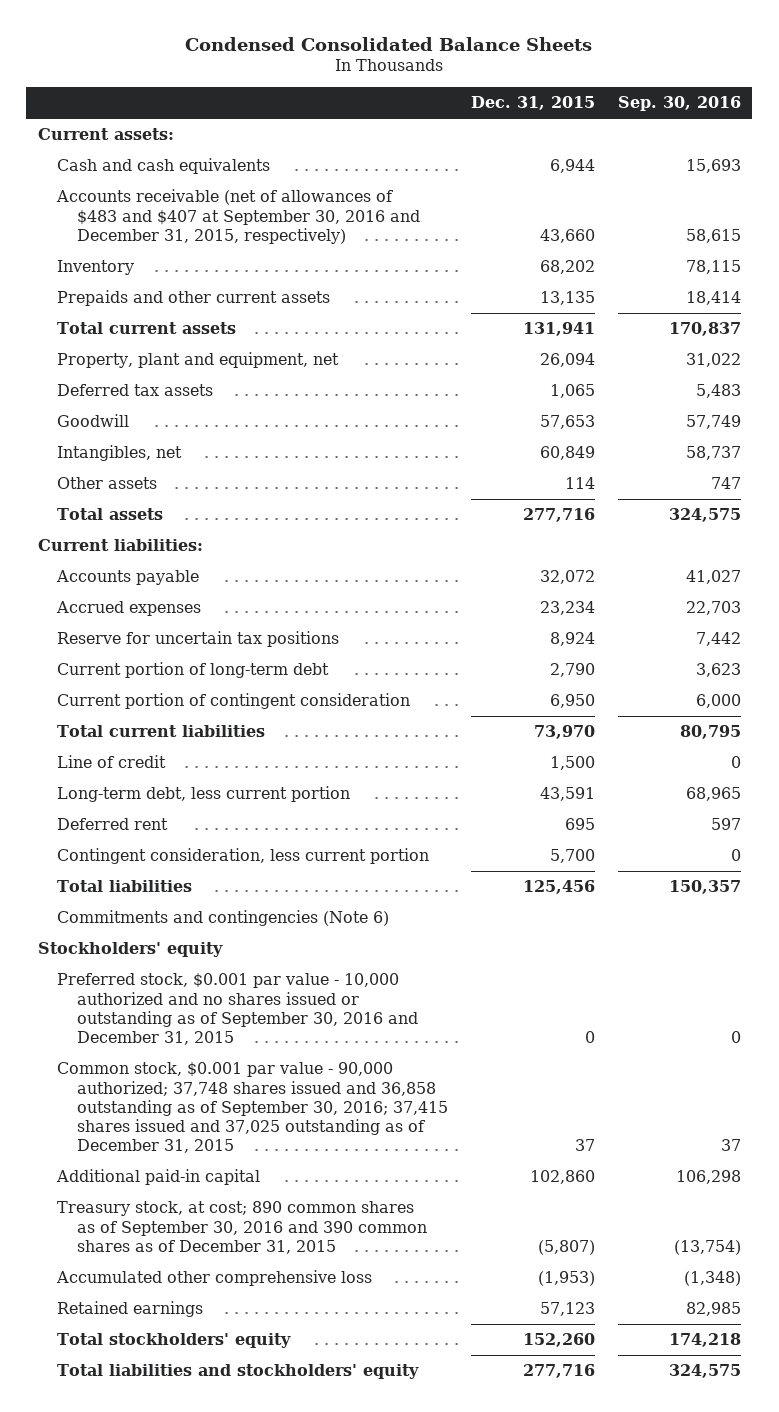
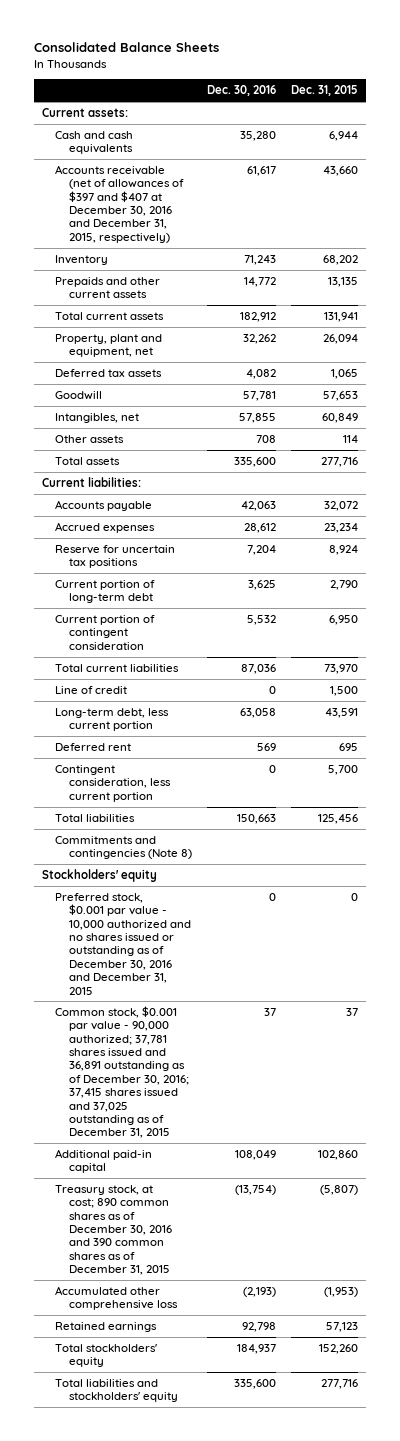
[185,36,593,51] Condensed Consolidated Balance Sheets -> [34,42,220,53] Consolidated Balance Sheets
[617,96,741,112] Sep. 30, 2016 -> none
none -> [206,85,276,97] Dec. 30, 2016
[56,189,420,244] Accounts receivable (net of allowances of $483 and $407 at September 30, 2016 and December 31, 2015, respectively) -> [55,165,184,243] Accounts receivable (net of allowances of $397 and $407 at December 30, 2016 and December 31, 2015, respectively)
[57,910,390,927] Commitments and contingencies (Note 6) -> [55,836,192,860] Commitments and contingencies (Note 8)
[57,973,418,1045] Preferred stock, $0.001 par value - 10,000 authorized and no shares issued or outstanding as of September 30, 2016 and December 31, 2015 -> [55,893,191,995] Preferred stock, $0.001 par value - 10,000 authorized and no shares issued or outstanding as of December 30, 2016 and December 31, 2015
[57,1062,448,1154] Common stock, $0.001 par value - 90,000 authorized; 37,748 shares issued and 36,858 outstanding as of September 30, 2016; 37,415 shares issued and 37,025 outstanding as of December 31, 2015 -> [55,1006,189,1139] Common stock, $0.001 par value - 90,000 authorized; 37,781 shares issued and 36,891 outstanding as of December 30, 2016; 37,415 shares issued and 37,025 outstanding as of December 31, 2015
[57,1201,427,1254] Treasury stock, at cost; 890 common shares as of September 30, 2016 and 390 common shares as of December 31, 2015 -> [55,1185,172,1276] Treasury stock, at cost; 890 common shares as of December 30, 2016 and 390 common shares as of December 31, 2015

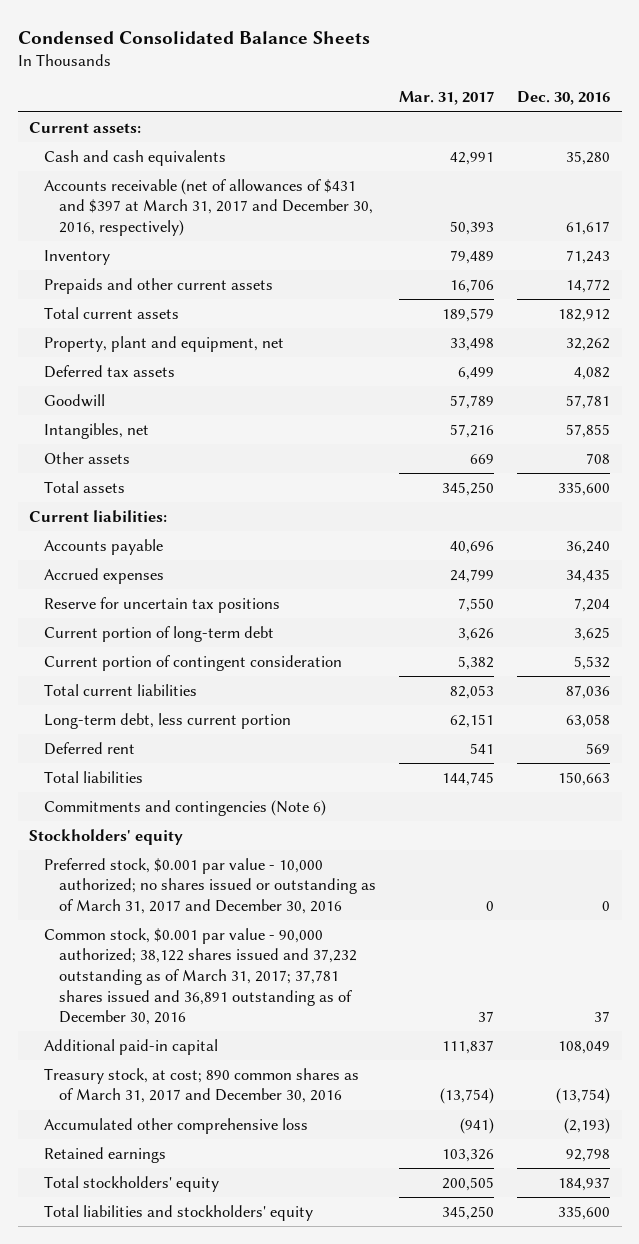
[34,42,220,53] Consolidated Balance Sheets -> [17,30,370,44] Condensed Consolidated Balance Sheets
[291,85,359,97] Dec. 31, 2015 -> none
none -> [398,91,494,106] Mar. 31, 2017
[55,165,184,243] Accounts receivable (net of allowances of $397 and $407 at December 30, 2016 and December 31, 2015, respectively) -> [44,178,373,237] Accounts receivable (net of allowances of $431 and $397 at March 31, 2017 and December 30, 2016, respectively)
[240,501,276,512] 42,063 -> [566,540,611,554] 36,240
[243,523,276,534] 28,612 -> [566,568,611,583] 34,435
[55,686,128,695] Line of credit -> none
[55,765,171,802] Contingent consideration, less current portion -> none
[55,836,192,860] Commitments and contingencies (Note 8) -> [44,799,327,816] Commitments and contingencies (Note 6)
[55,893,191,995] Preferred stock, $0.001 par value - 10,000 authorized and no shares issued or outstanding as of December 30, 2016 and December 31, 2015 -> [44,857,376,915] Preferred stock, $0.001 par value - 10,000 authorized; no shares issued or outstanding as of March 31, 2017 and December 30, 2016
[55,1006,189,1139] Common stock, $0.001 par value - 90,000 authorized; 37,781 shares issued and 36,891 outstanding as of December 30, 2016; 37,415 shares issued and 37,025 outstanding as of December 31, 2015 -> [44,927,357,1026] Common stock, $0.001 par value - 90,000 authorized; 38,122 shares issued and 37,232 outstanding as of March 31, 2017; 37,781 shares issued and 36,891 outstanding as of December 30, 2016
[55,1185,172,1276] Treasury stock, at cost; 890 common shares as of December 30, 2016 and 390 common shares as of December 31, 2015 -> [44,1067,360,1104] Treasury stock, at cost; 890 common shares as of March 31, 2017 and December 30, 2016

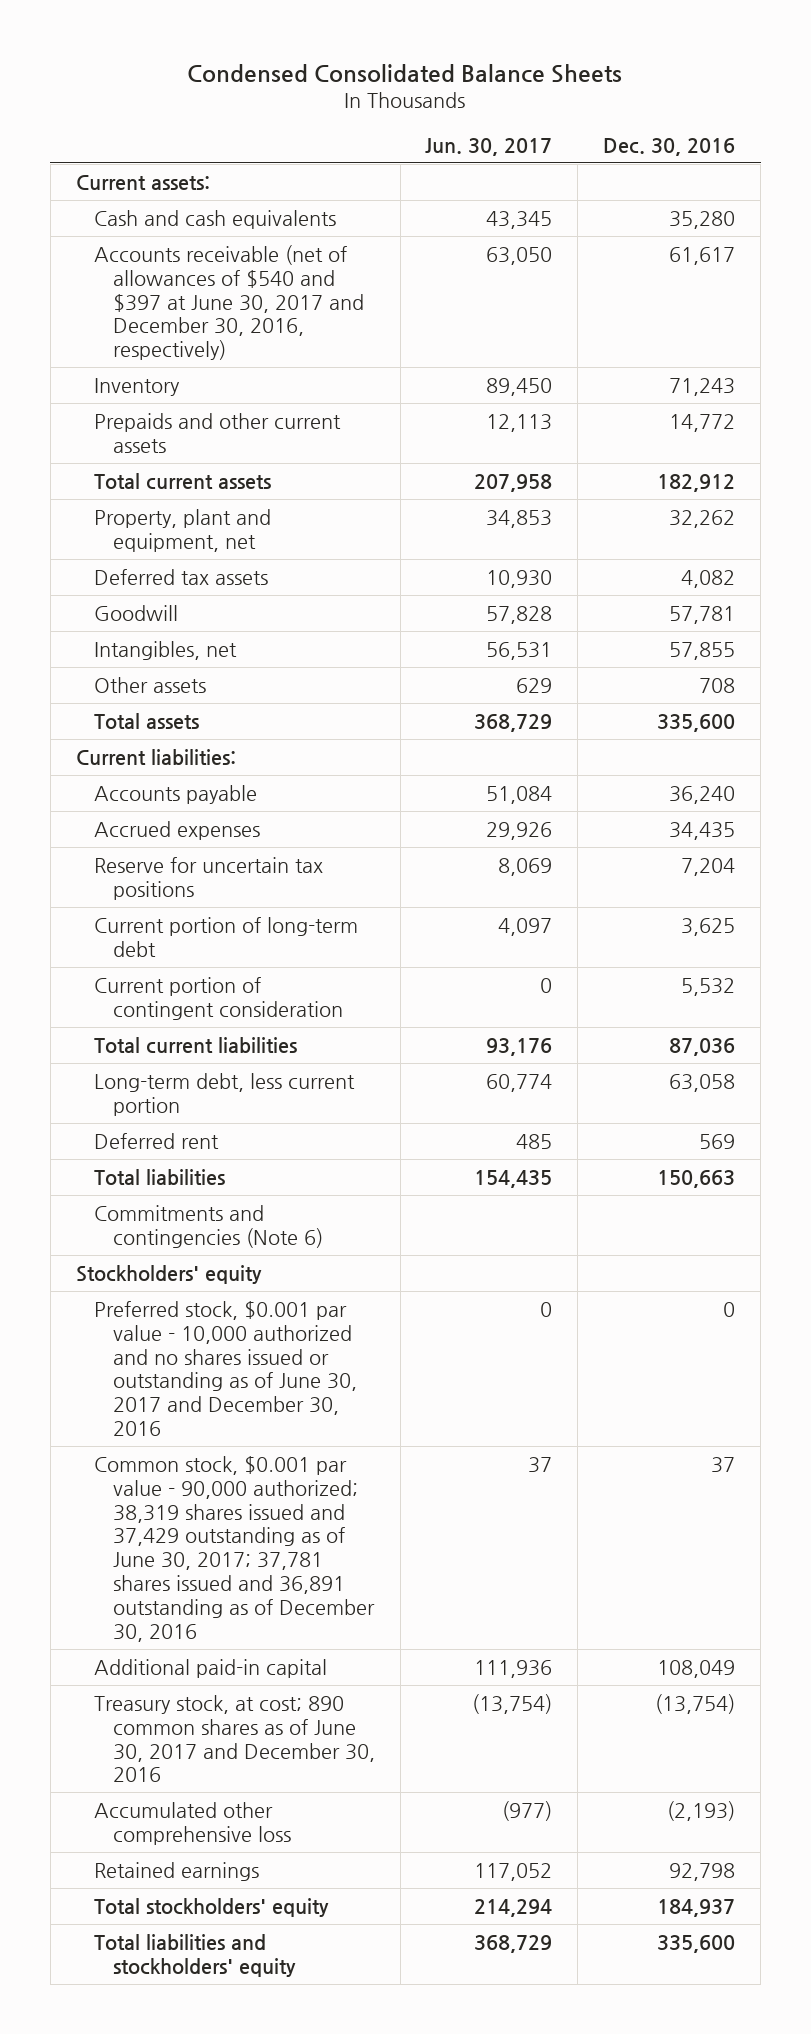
[398,91,494,106] Mar. 31, 2017 -> none
none -> [425,137,553,156] Jun. 30, 2017
[44,178,373,237] Accounts receivable (net of allowances of $431 and $397 at March 31, 2017 and December 30, 2016, respectively) -> [94,244,364,361] Accounts receivable (net of allowances of $540 and $397 at June 30, 2017 and December 30, 2016, respectively)
[44,857,376,915] Preferred stock, $0.001 par value - 10,000 authorized; no shares issued or outstanding as of March 31, 2017 and December 30, 2016 -> [94,1300,357,1437] Preferred stock, $0.001 par value - 10,000 authorized and no shares issued or outstanding as of June 30, 2017 and December 30, 2016
[44,927,357,1026] Common stock, $0.001 par value - 90,000 authorized; 38,122 shares issued and 37,232 outstanding as of March 31, 2017; 37,781 shares issued and 36,891 outstanding as of December 30, 2016 -> [94,1455,375,1642] Common stock, $0.001 par value - 90,000 authorized; 38,319 shares issued and 37,429 outstanding as of June 30, 2017; 37,781 shares issued and 36,891 outstanding as of December 30, 2016
[44,1067,360,1104] Treasury stock, at cost; 890 common shares as of March 31, 2017 and December 30, 2016 -> [94,1694,375,1783] Treasury stock, at cost; 890 common shares as of June 30, 2017 and December 30, 2016

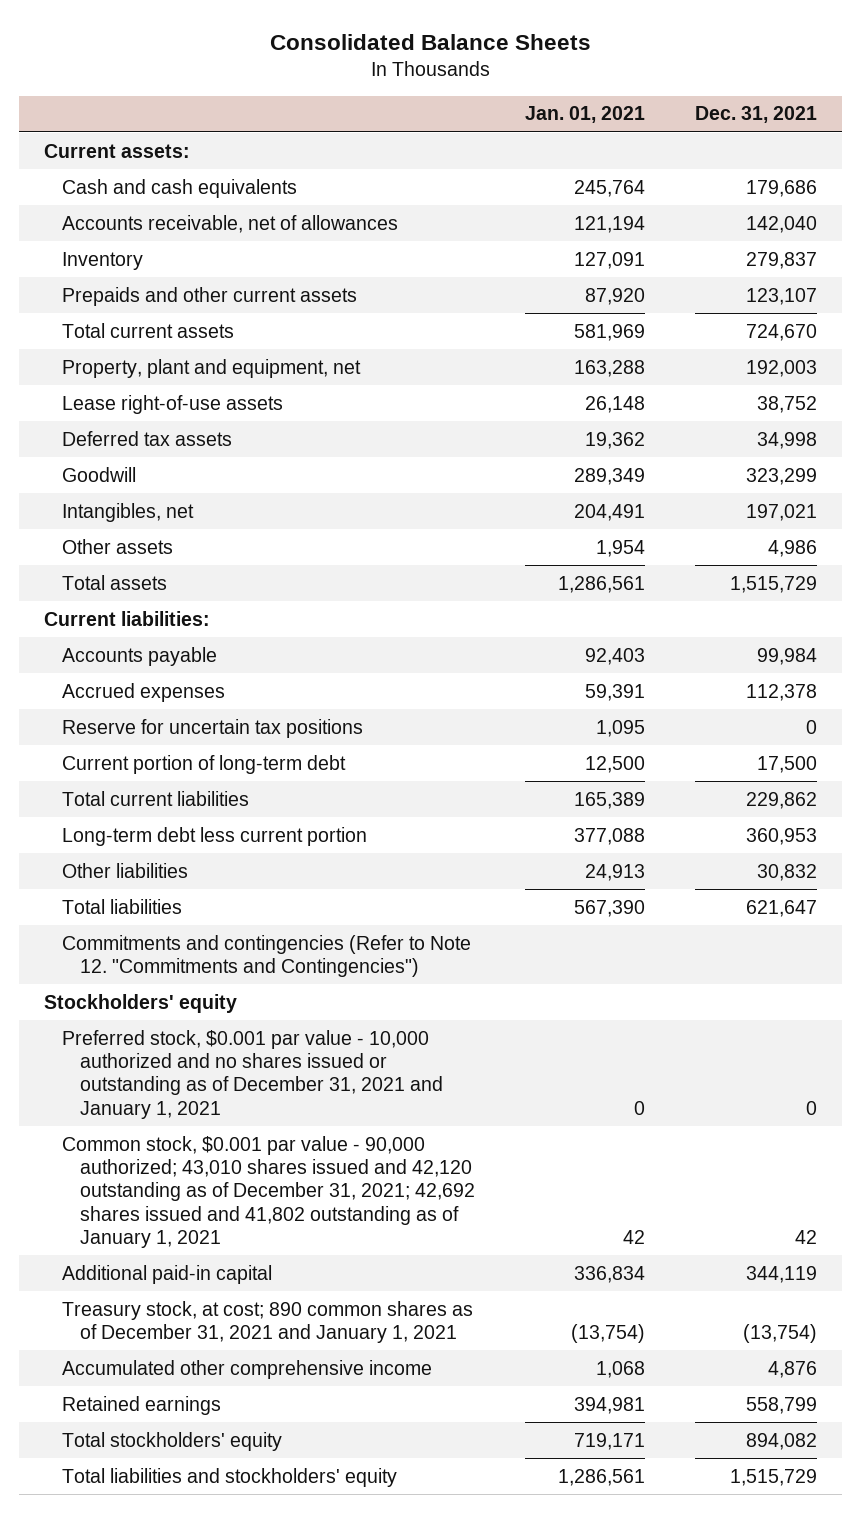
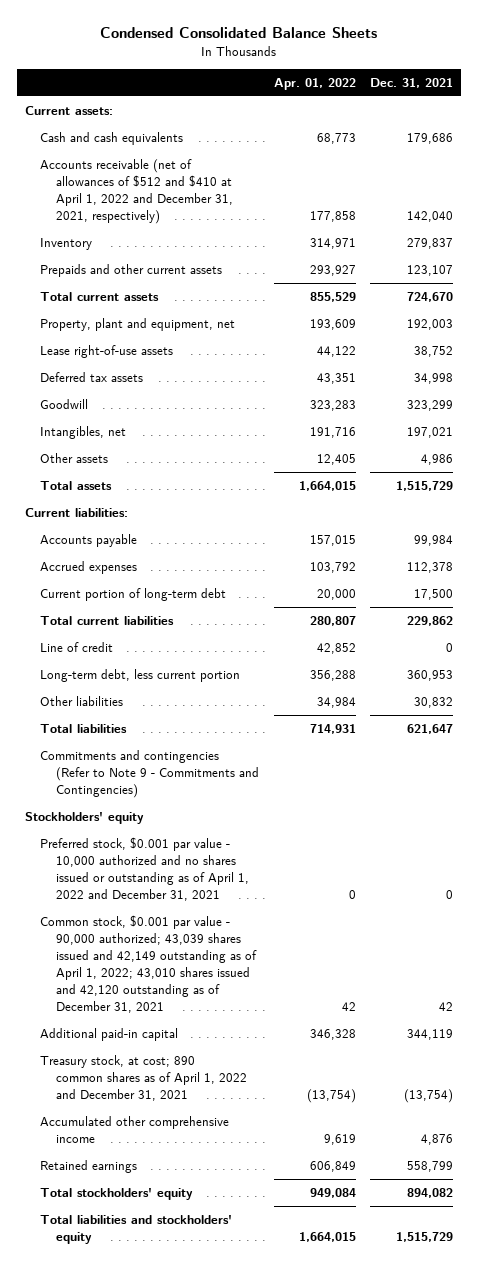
[269,33,591,50] Consolidated Balance Sheets -> [100,27,378,39] Condensed Consolidated Balance Sheets
[525,106,646,124] Jan. 01, 2021 -> none
none -> [273,78,356,91] Apr. 01, 2022
[62,214,399,233] Accounts receivable, net of allowances -> [40,158,233,225] Accounts receivable (net of allowances of $512 and $410 at April 1, 2022 and December 31, 2021, respectively)
[62,718,364,738] Reserve for uncertain tax positions -> none
none -> [40,641,114,652] Line of credit
[62,826,368,846] Long-term debt less current portion -> [40,668,241,682] Long-term debt, less current portion
[62,934,472,978] Commitments and contingencies (Refer to Note 12. "Commitments and Contingencies") -> [40,749,259,798] Commitments and contingencies (Refer to Note 9 - Commitments and Contingencies)
[62,1029,444,1119] Preferred stock, $0.001 par value - 10,000 authorized and no shares issued or outstanding as of December 31, 2021 and January 1, 2021 -> [40,836,249,902] Preferred stock, $0.001 par value - 10,000 authorized and no shares issued or outstanding as of April 1, 2022 and December 31, 2021
[62,1135,476,1249] Common stock, $0.001 par value - 90,000 authorized; 43,010 shares issued and 42,120 outstanding as of December 31, 2021; 42,692 shares issued and 41,802 outstanding as of January 1, 2021 -> [40,914,257,1014] Common stock, $0.001 par value - 90,000 authorized; 43,039 shares issued and 42,149 outstanding as of April 1, 2022; 43,010 shares issued and 42,120 outstanding as of December 31, 2021
[62,1300,474,1344] Treasury stock, at cost; 890 common shares as of December 31, 2021 and January 1, 2021 -> [40,1054,247,1101] Treasury stock, at cost; 890 common shares as of April 1, 2022 and December 31, 2021

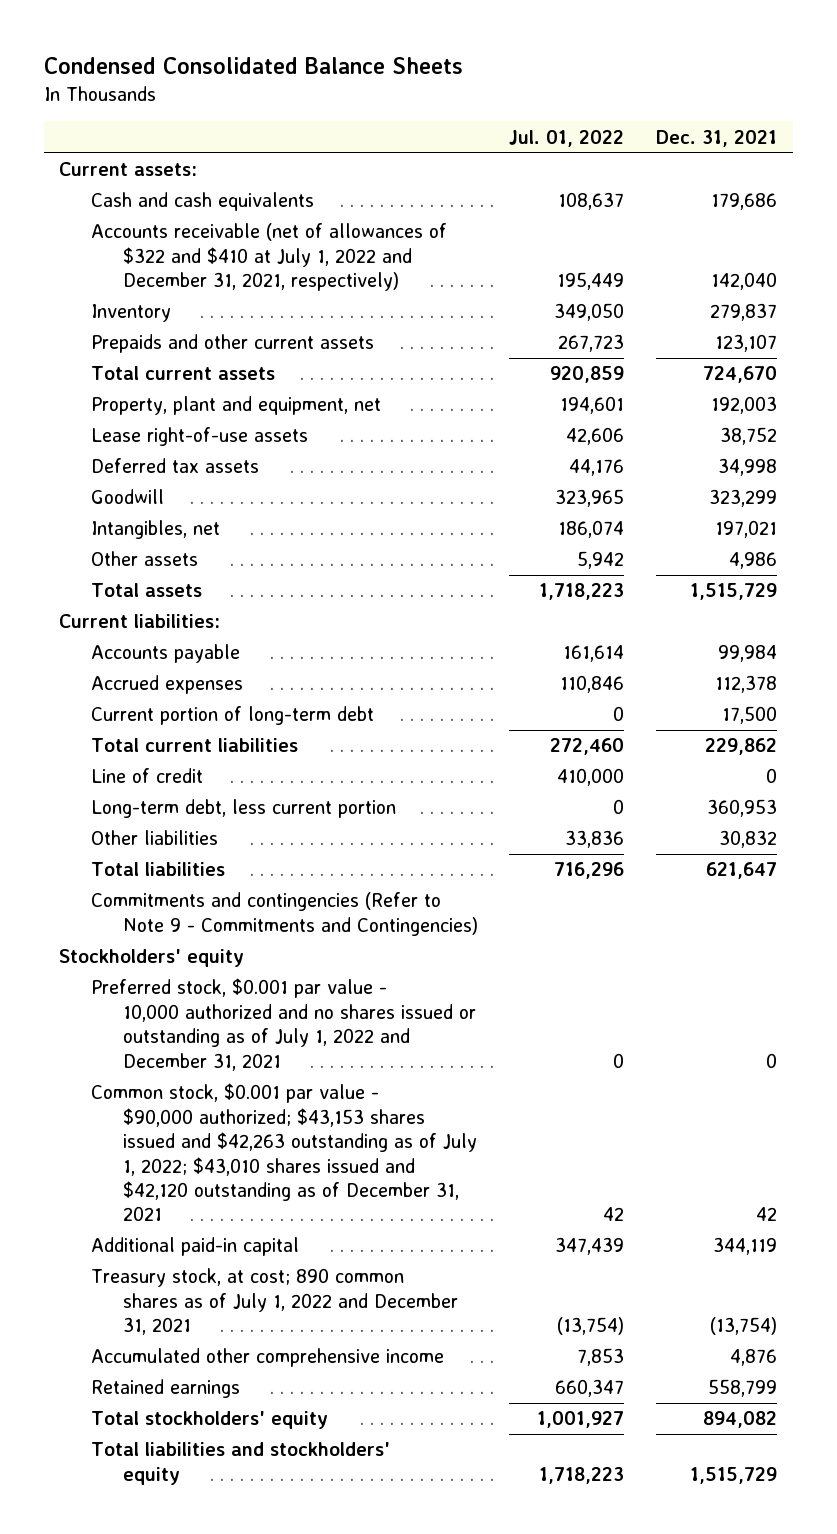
[273,78,356,91] Apr. 01, 2022 -> none
none -> [509,129,625,147] Jul. 01, 2022
[40,158,233,225] Accounts receivable (net of allowances of $512 and $410 at April 1, 2022 and December 31, 2021, respectively) -> [91,223,448,292] Accounts receivable (net of allowances of $322 and $410 at July 1, 2022 and December 31, 2021, respectively)
[40,836,249,902] Preferred stock, $0.001 par value - 10,000 authorized and no shares issued or outstanding as of April 1, 2022 and December 31, 2021 -> [91,978,476,1071] Preferred stock, $0.001 par value - 10,000 authorized and no shares issued or outstanding as of July 1, 2022 and December 31, 2021
[40,914,257,1014] Common stock, $0.001 par value - 90,000 authorized; 43,039 shares issued and 42,149 outstanding as of April 1, 2022; 43,010 shares issued and 42,120 outstanding as of December 31, 2021 -> [91,1083,477,1222] Common stock, $0.001 par value - $90,000 authorized; $43,153 shares issued and $42,263 outstanding as of July 1, 2022; $43,010 shares issued and $42,120 outstanding as of December 31, 2021
[40,1054,247,1101] Treasury stock, at cost; 890 common shares as of April 1, 2022 and December 31, 2021 -> [91,1268,458,1336] Treasury stock, at cost; 890 common shares as of July 1, 2022 and December 31, 2021

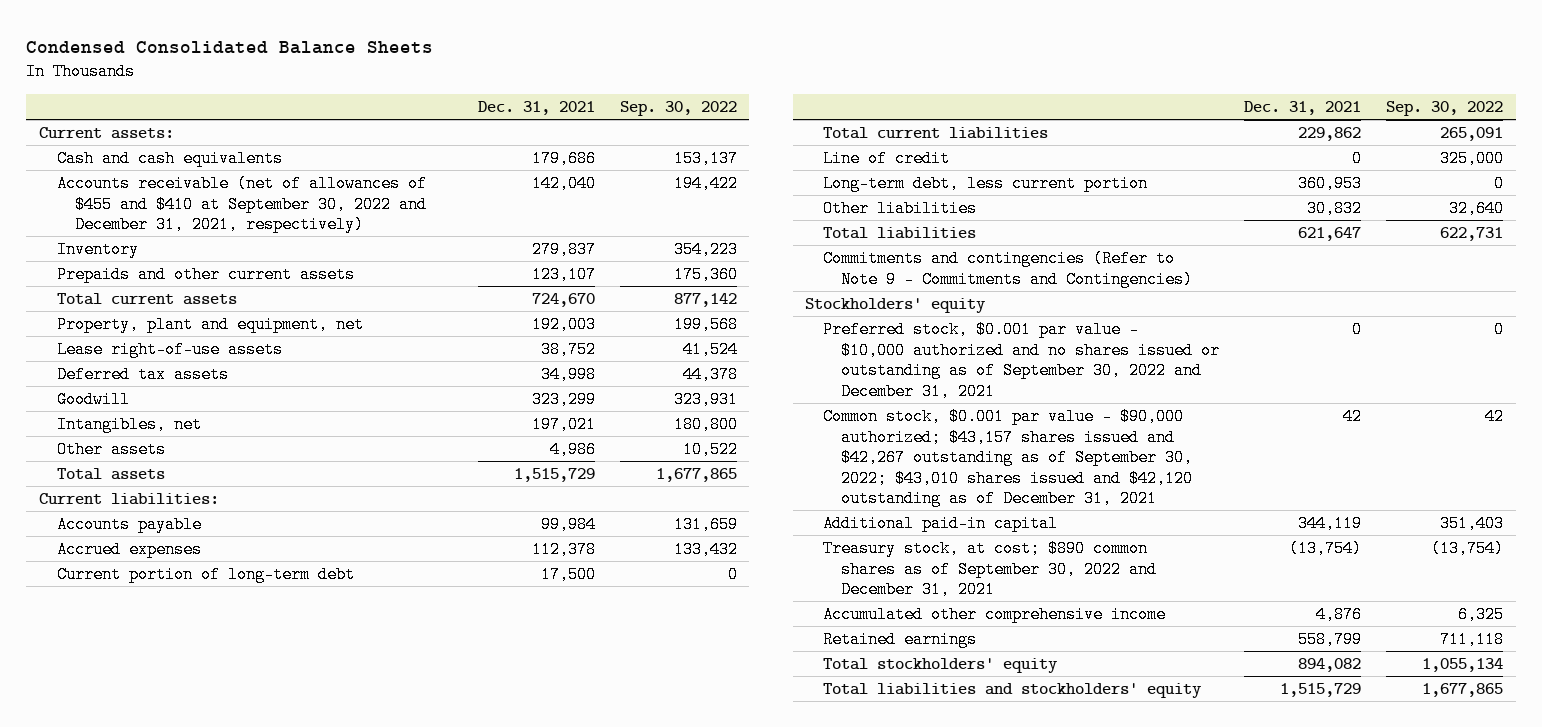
[509,129,625,147] Jul. 01, 2022 -> none
none -> [619,100,737,116] Sep. 30, 2022
[91,223,448,292] Accounts receivable (net of allowances of $322 and $410 at July 1, 2022 and December 31, 2021, respectively) -> [56,174,428,234] Accounts receivable (net of allowances of $455 and $410 at September 30, 2022 and December 31, 2021, respectively)
[91,978,476,1071] Preferred stock, $0.001 par value - 10,000 authorized and no shares issued or outstanding as of July 1, 2022 and December 31, 2021 -> [823,320,1221,400] Preferred stock, $0.001 par value - $10,000 authorized and no shares issued or outstanding as of September 30, 2022 and December 31, 2021
[91,1083,477,1222] Common stock, $0.001 par value - $90,000 authorized; $43,153 shares issued and $42,263 outstanding as of July 1, 2022; $43,010 shares issued and $42,120 outstanding as of December 31, 2021 -> [823,407,1194,508] Common stock, $0.001 par value - $90,000 authorized; $43,157 shares issued and $42,267 outstanding as of September 30, 2022; $43,010 shares issued and $42,120 outstanding as of December 31, 2021
[91,1268,458,1336] Treasury stock, at cost; 890 common shares as of July 1, 2022 and December 31, 2021 -> [823,539,1158,599] Treasury stock, at cost; $890 common shares as of September 30, 2022 and December 31, 2021

